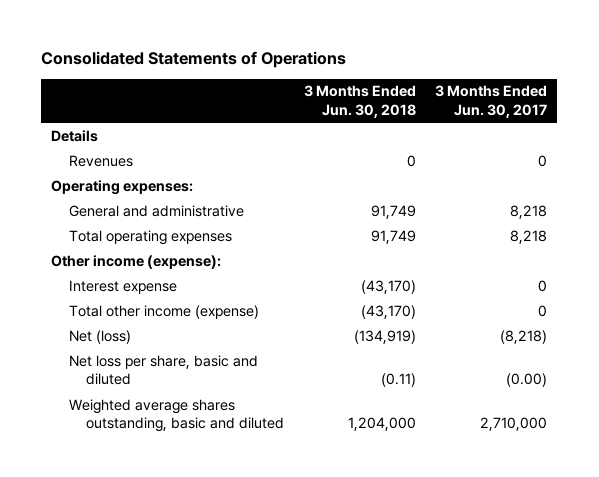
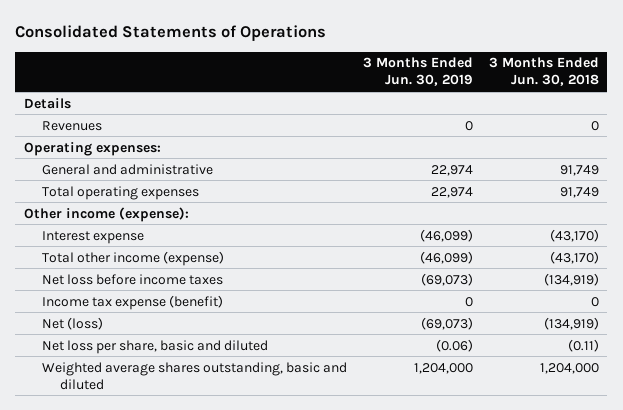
[435,85,548,118] 3 Months Ended Jun. 30, 2017 -> none
none -> [362,57,473,87] 3 Months Ended Jun. 30, 2019
none -> [41,273,223,285] Net loss before income taxes
none -> [41,294,223,310] Income tax expense (benefit)

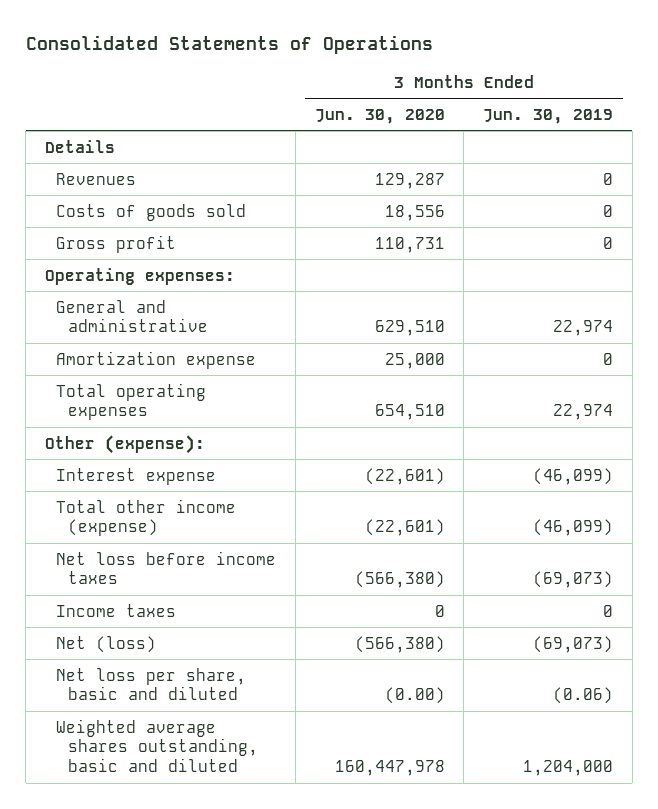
[489,57,600,87] 3 Months Ended Jun. 30, 2018 -> none
none -> [314,108,445,124] Jun. 30, 2020
none -> [56,203,247,221] Costs of goods sold
none -> [56,234,177,253] Gross profit
none -> [56,350,257,369] Amortization expense
[23,206,189,222] Other income (expense): -> [44,434,205,454] Other (expense):
[41,294,223,310] Income tax expense (benefit) -> [56,603,177,617] Income taxes

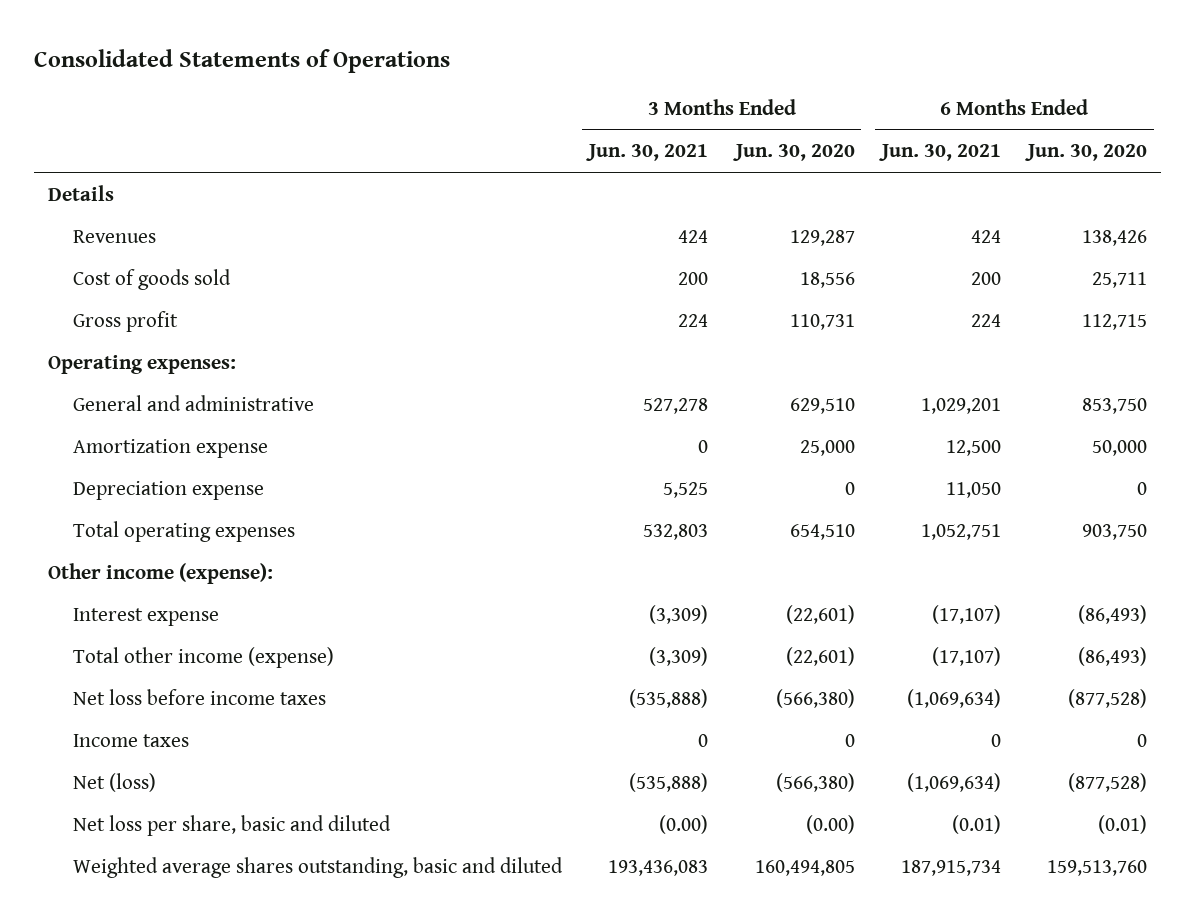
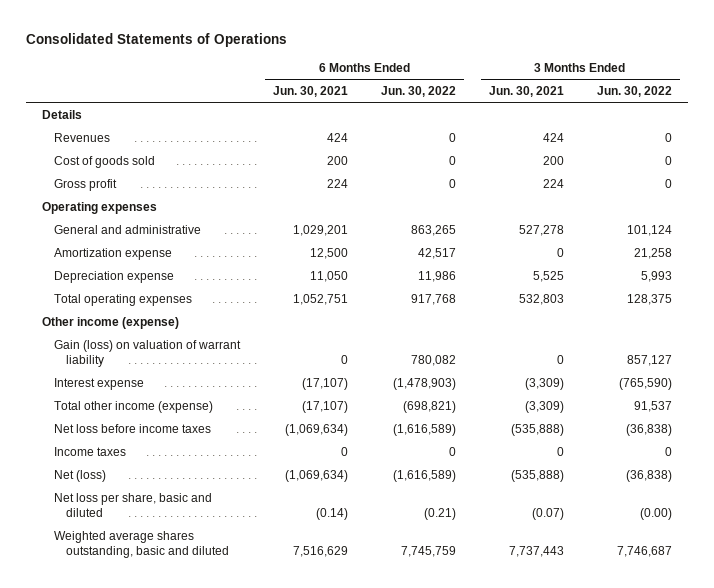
[732,144,855,162] Jun. 30, 2020 -> none
[1025,144,1148,162] Jun. 30, 2020 -> none
none -> [380,85,456,97] Jun. 30, 2022
none -> [596,85,672,97] Jun. 30, 2022
[47,354,236,374] Operating expenses: -> [42,201,158,214] Operating expenses
[47,562,273,584] Other income (expense): -> [42,316,180,329] Other income (expense)
none -> [54,339,242,368] Gain (loss) on valuation of warrant liability
[659,814,709,834] (0.00) -> [531,508,564,521] (0.07)
[951,814,1001,834] (0.01) -> [316,508,349,521] (0.14)
[608,859,709,876] 193,436,083 -> [508,546,564,558] 7,737,443
[900,859,1001,876] 187,915,734 -> [293,546,349,558] 7,516,629

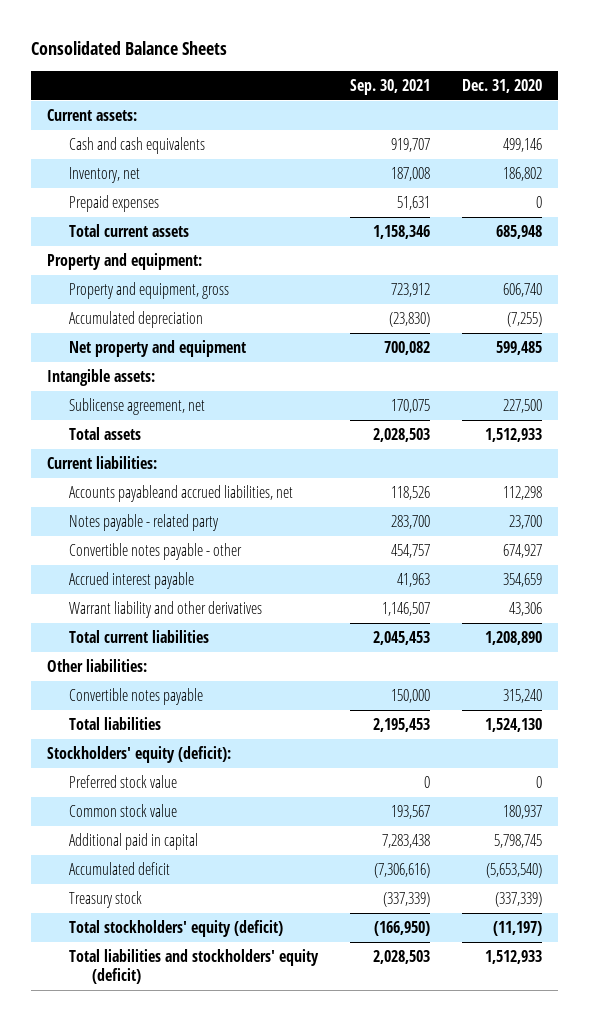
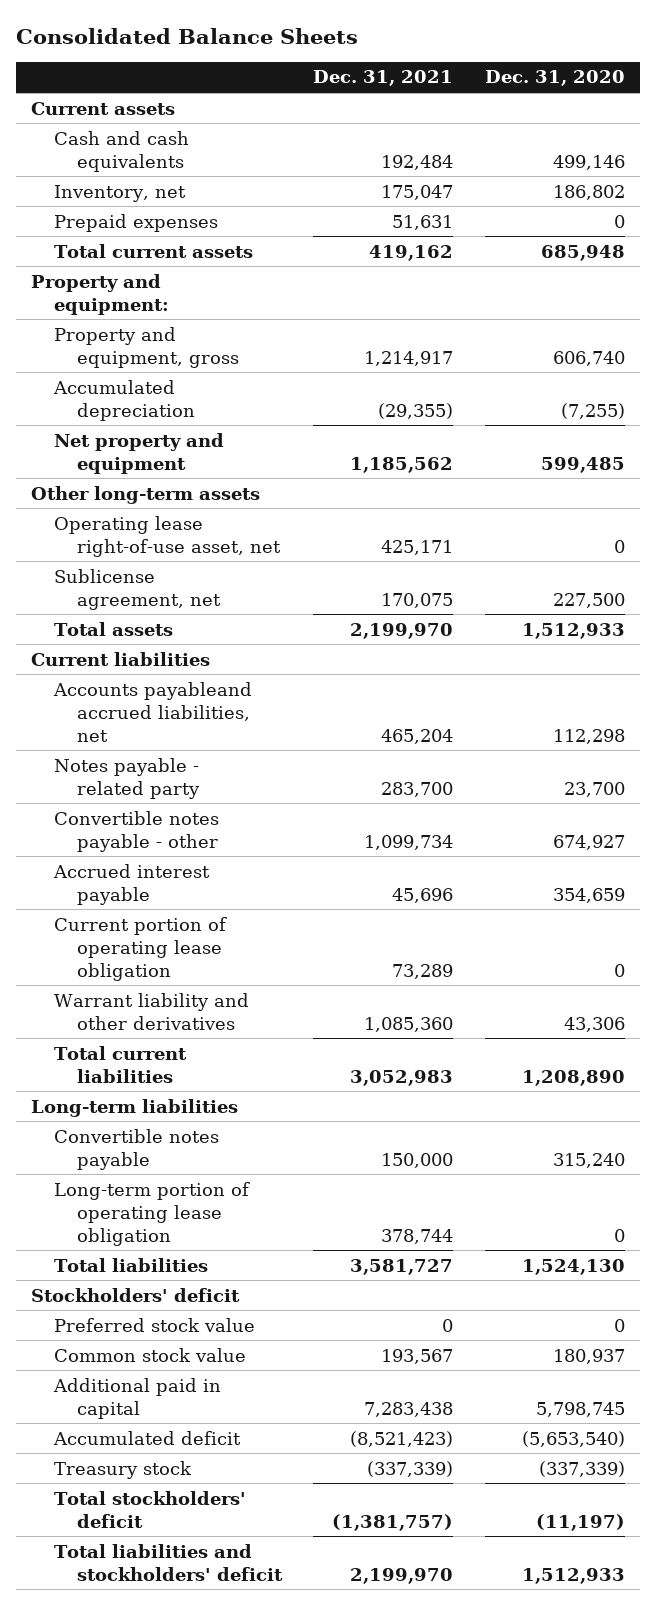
[350,78,431,95] Sep. 30, 2021 -> none
none -> [313,70,454,87] Dec. 31, 2021
[46,109,137,122] Current assets: -> [31,101,176,115] Current assets
[46,369,155,387] Intangible assets: -> none
none -> [31,485,261,504] Other long-term assets
none -> [54,515,281,557] Operating lease right-of-use asset, net
[46,456,157,470] Current liabilities: -> [31,651,211,666] Current liabilities
none -> [54,916,228,981] Current portion of operating lease obligation
[46,659,147,673] Other liabilities: -> [31,1098,239,1117] Long-term liabilities
none -> [54,1181,251,1246] Long-term portion of operating lease obligation
[46,746,231,764] Stockholders' equity (deficit): -> [31,1287,241,1302] Stockholders' deficit
[69,920,284,938] Total stockholders' equity (deficit) -> [54,1490,247,1528] Total stockholders' deficit
[69,949,320,985] Total liabilities and stockholders' equity (deficit) -> [54,1543,283,1581] Total liabilities and stockholders' deficit

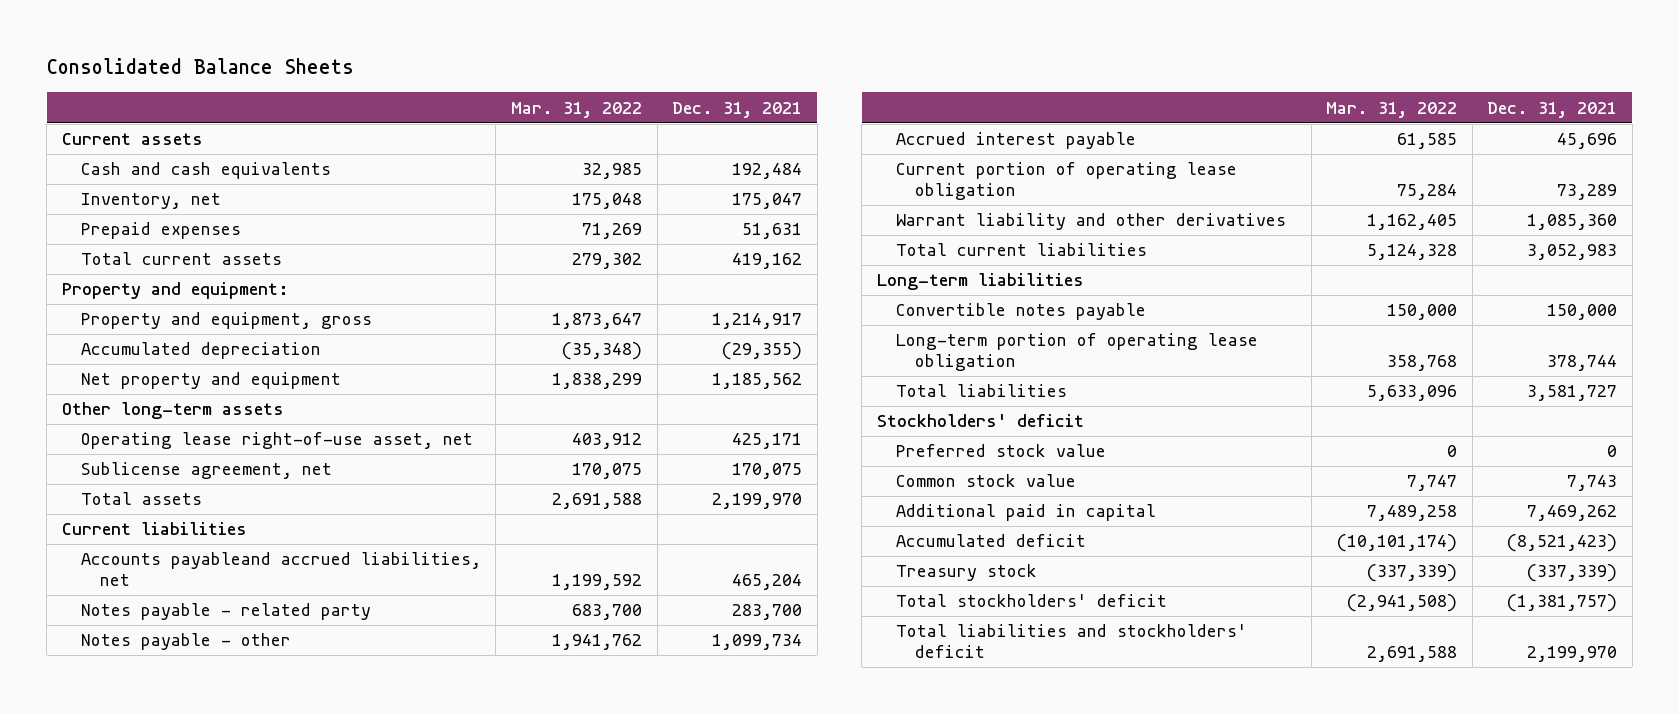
[484,70,625,87] Dec. 31, 2020 -> none
none -> [511,101,643,118] Mar. 31, 2022
[54,810,220,852] Convertible notes payable - other -> [80,633,291,651] Notes payable - other
[381,1348,454,1364] 193,567 -> [1567,475,1618,492] 7,743
[364,1401,454,1417] 7,283,438 -> [1527,505,1618,522] 7,469,262

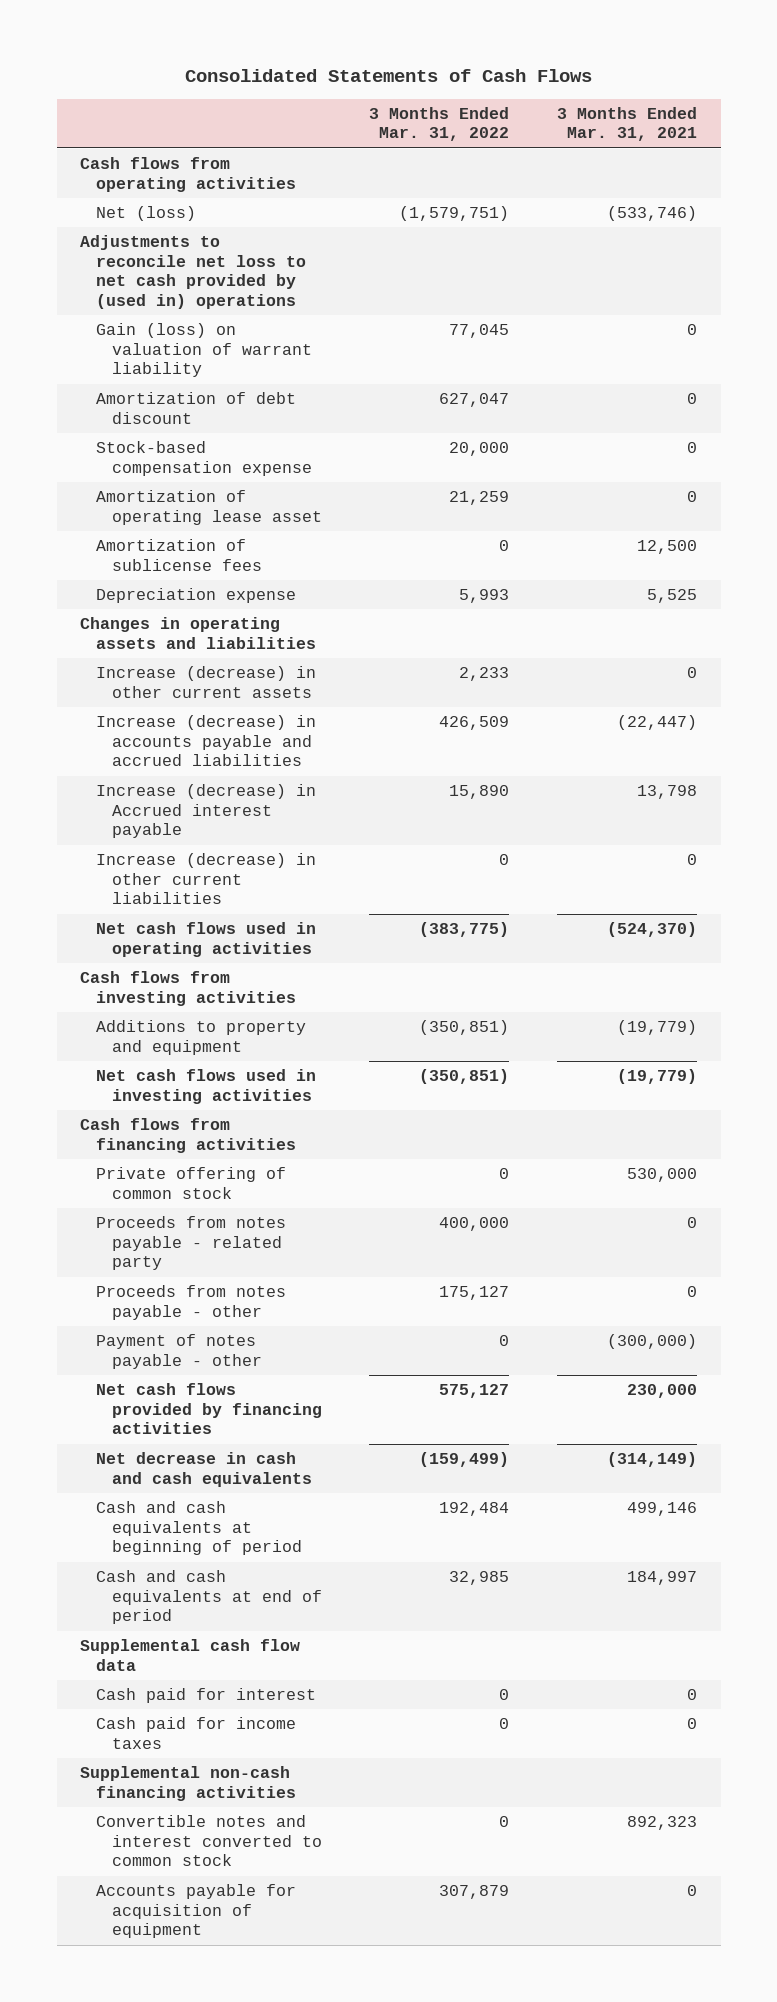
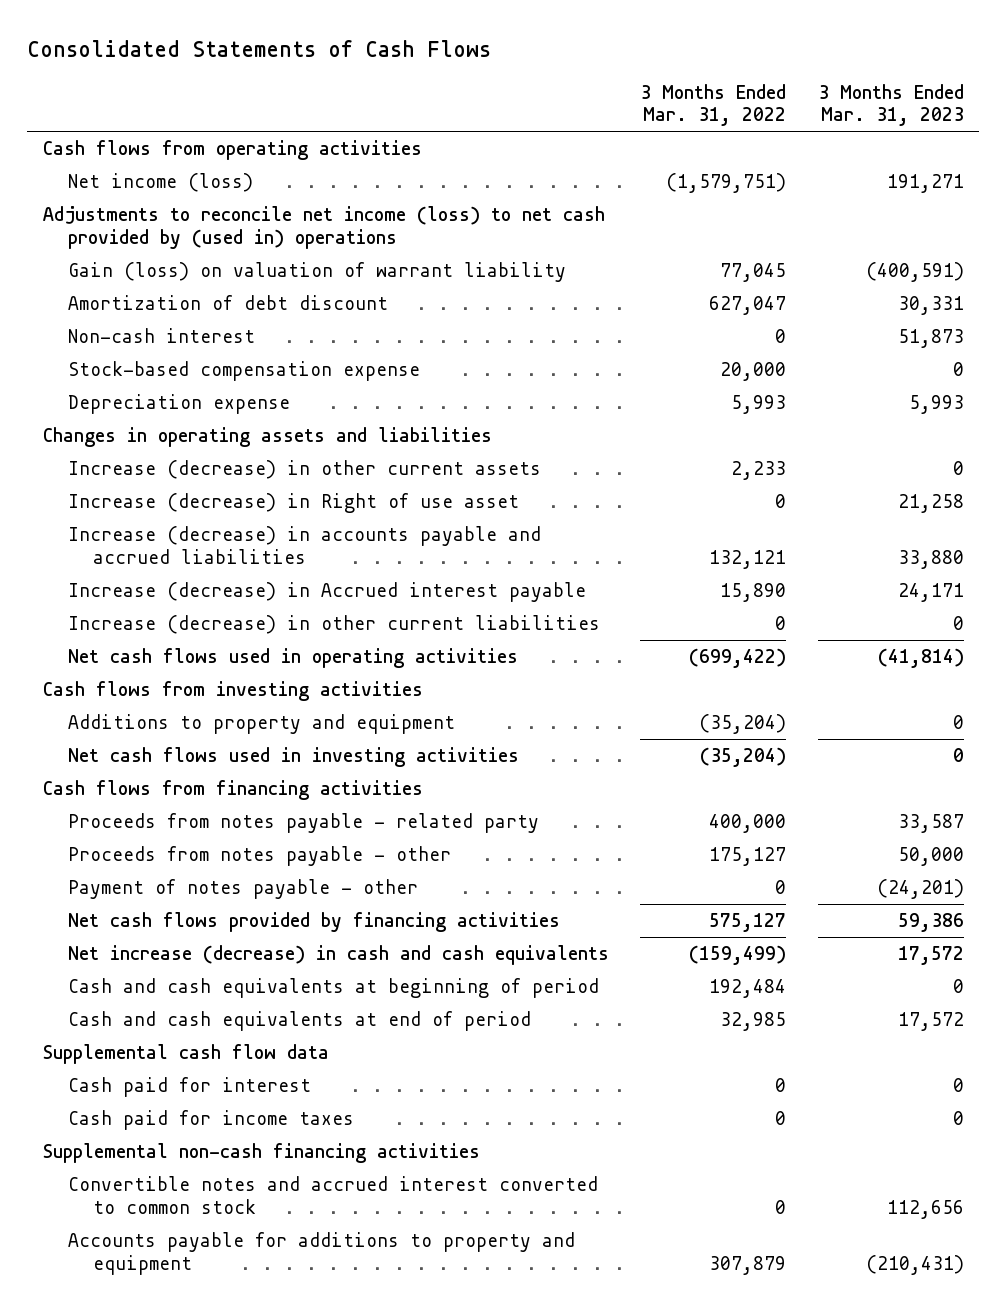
[556,106,697,142] 3 Months Ended Mar. 31, 2021 -> none
none -> [817,83,964,127] 3 Months Ended Mar. 31, 2023
[96,206,197,222] Net (loss) -> [67,172,253,192] Net income (loss)
[80,235,307,310] Adjustments to reconcile net loss to net cash provided by (used in) operations -> [42,205,605,249] Adjustments to reconcile net income (loss) to net cash provided by (used in) operations
none -> [67,327,255,343] Non-cash interest
[96,490,323,525] Amortization of operating lease asset -> none
[96,539,263,571] Amortization of sublicense fees -> none
none -> [67,492,519,513] Increase (decrease) in Right of use asset
[439,716,510,731] 426,509 -> [709,549,787,569] 132,121
[419,922,510,938] (383,775) -> [689,647,787,668] (699,422)
[419,1020,510,1036] (350,851) -> [699,713,787,734] (35,204)
[419,1069,510,1085] (350,851) -> [700,746,787,767] (35,204)
[96,1167,287,1199] Private offering of common stock -> none
[96,1452,313,1487] Net decrease in cash and cash equivalents -> [67,944,609,965] Net increase (decrease) in cash and cash equivalents
[96,1815,323,1867] Convertible notes and interest converted to common stock -> [67,1175,598,1214] Convertible notes and accrued interest converted to common stock
[96,1884,297,1939] Accounts payable for acquisition of equipment -> [67,1231,575,1275] Accounts payable for additions to property and equipment

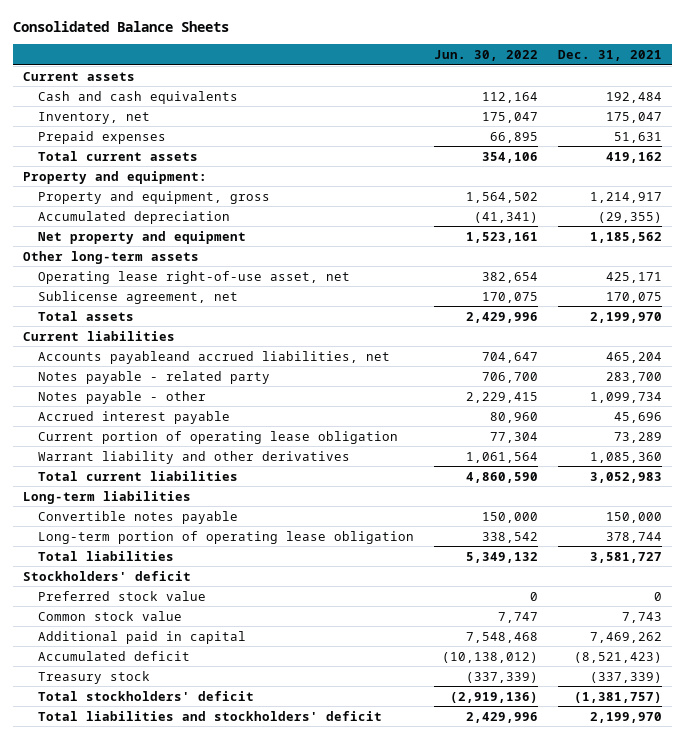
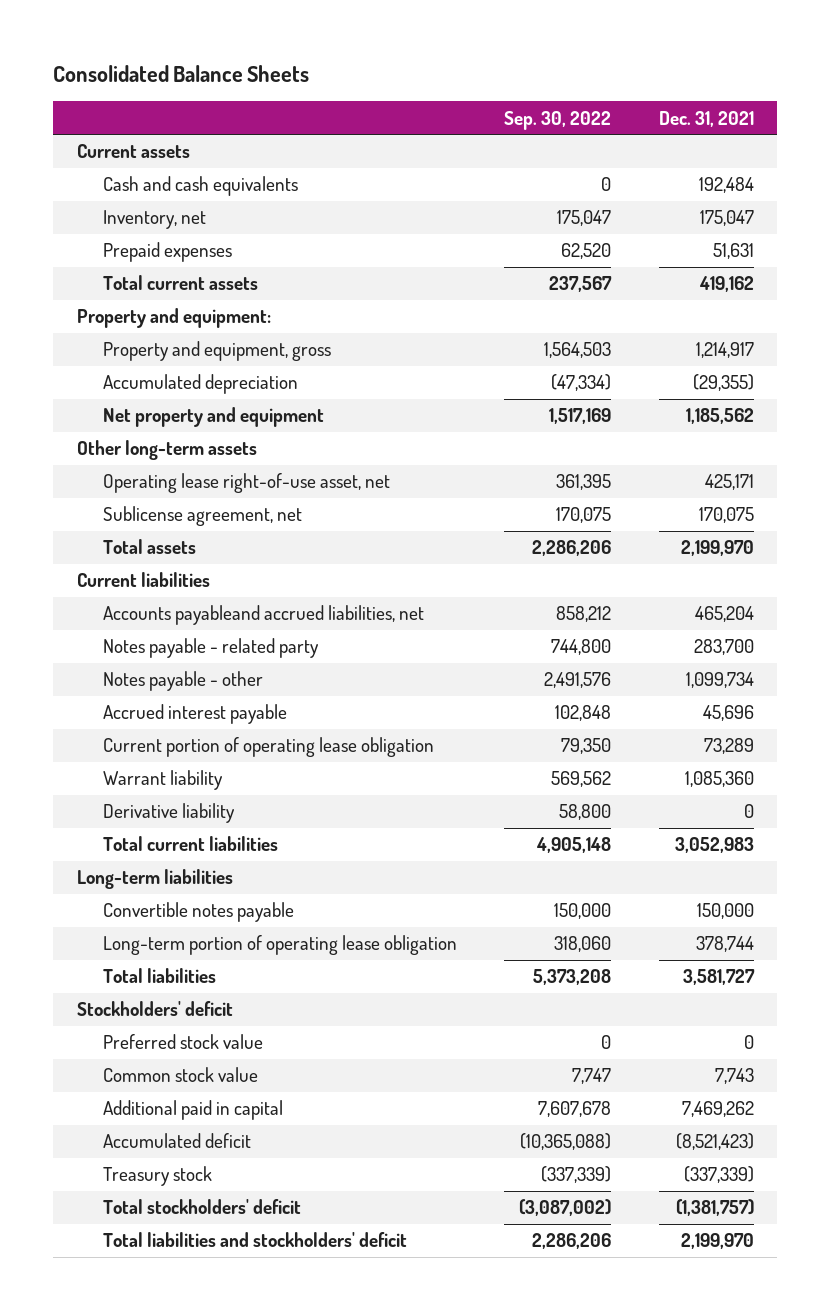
[434,50,539,62] Jun. 30, 2022 -> none
none -> [504,110,612,130] Sep. 30, 2022
[38,450,351,464] Warrant liability and other derivatives -> [103,770,224,791] Warrant liability
none -> [103,803,236,824] Derivative liability

